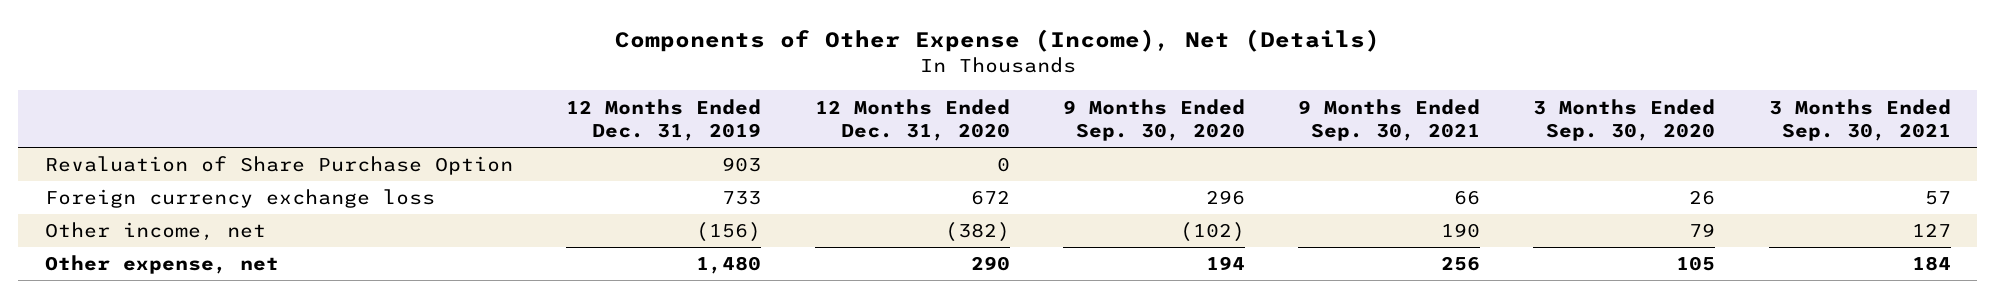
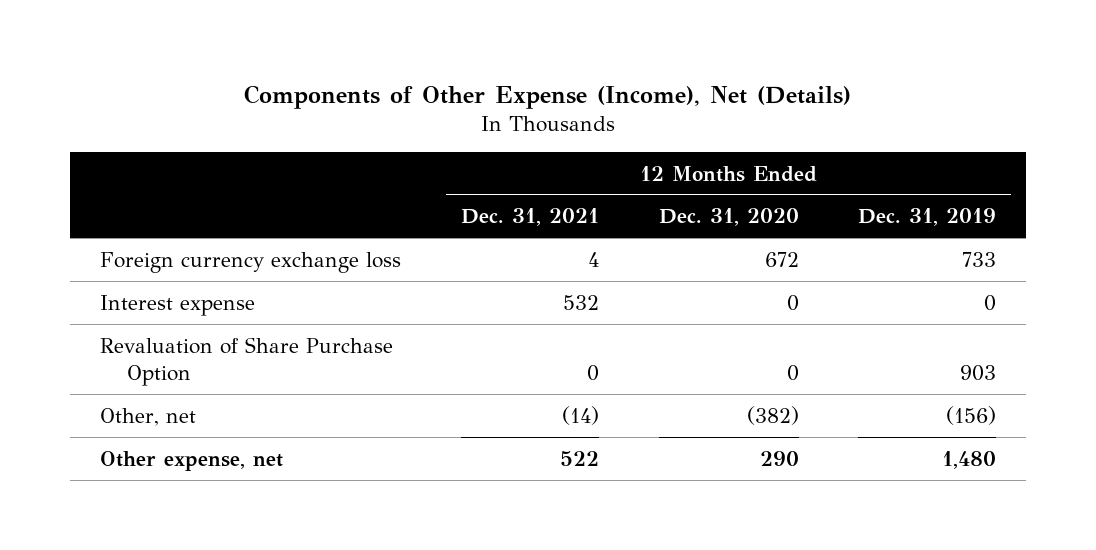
[1062,98,1245,141] 9 Months Ended Sep. 30, 2020 -> none
[1298,98,1481,141] 9 Months Ended Sep. 30, 2021 -> none
[1533,98,1716,141] 3 Months Ended Sep. 30, 2020 -> none
[1768,98,1951,141] 3 Months Ended Sep. 30, 2021 -> none
none -> [460,208,599,227] Dec. 31, 2021
none -> [99,294,255,316] Interest expense
[44,156,513,176] Revaluation of Share Purchase Option -> [99,336,393,386] Revaluation of Share Purchase Option
[44,222,266,242] Other income, net -> [99,407,196,426] Other, net

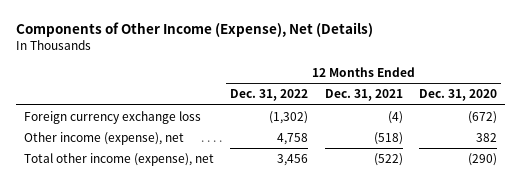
[244,84,852,109] Components of Other Expense (Income), Net (Details) -> [15,22,373,38] Components of Other Income (Expense), Net (Details)
[858,208,997,227] Dec. 31, 2019 -> none
none -> [230,89,309,102] Dec. 31, 2022
[99,294,255,316] Interest expense -> none
[99,336,393,386] Revaluation of Share Purchase Option -> none
[587,251,599,267] 4 -> [387,111,403,125] (4)
[764,251,799,267] 672 -> [468,111,498,125] (672)
[99,407,196,426] Other, net -> [23,132,184,146] Other income (expense), net
[561,405,599,425] (14) -> [373,132,403,146] (518)
[746,405,799,425] (382) -> [476,133,498,143] 382
[99,450,283,471] Other expense, net -> [23,153,214,167] Total other income (expense), net
[559,450,599,466] 522 -> [373,153,403,167] (522)
[759,450,799,466] 290 -> [468,153,498,167] (290)

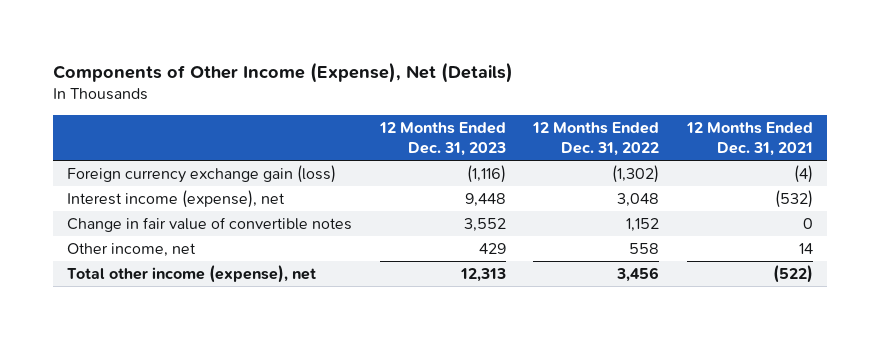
[419,89,498,102] Dec. 31, 2020 -> none
none -> [378,122,506,156] 12 Months Ended Dec. 31, 2023
[23,111,201,125] Foreign currency exchange loss -> [67,164,337,183] Foreign currency exchange gain (loss)
none -> [67,189,286,208] Interest income (expense), net
none -> [67,216,353,232] Change in fair value of convertible notes
[23,132,184,146] Other income (expense), net -> [67,242,197,257] Other income, net
[277,133,309,146] 4,758 -> [629,242,660,254] 558
[373,132,403,146] (518) -> [799,242,814,254] 14

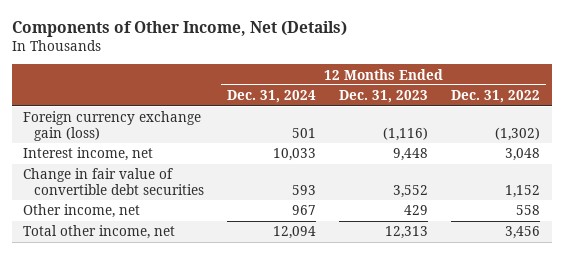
[53,62,514,84] Components of Other Income (Expense), Net (Details) -> [11,20,347,37] Components of Other Income, Net (Details)
[686,122,814,156] 12 Months Ended Dec. 31, 2021 -> none
none -> [227,90,317,104] Dec. 31, 2024
[67,189,286,208] Interest income (expense), net -> [23,147,154,162] Interest income, net
[67,216,353,232] Change in fair value of convertible notes -> [23,168,205,195] Change in fair value of convertible debt securities
[67,264,317,283] Total other income (expense), net -> [23,225,176,240] Total other income, net

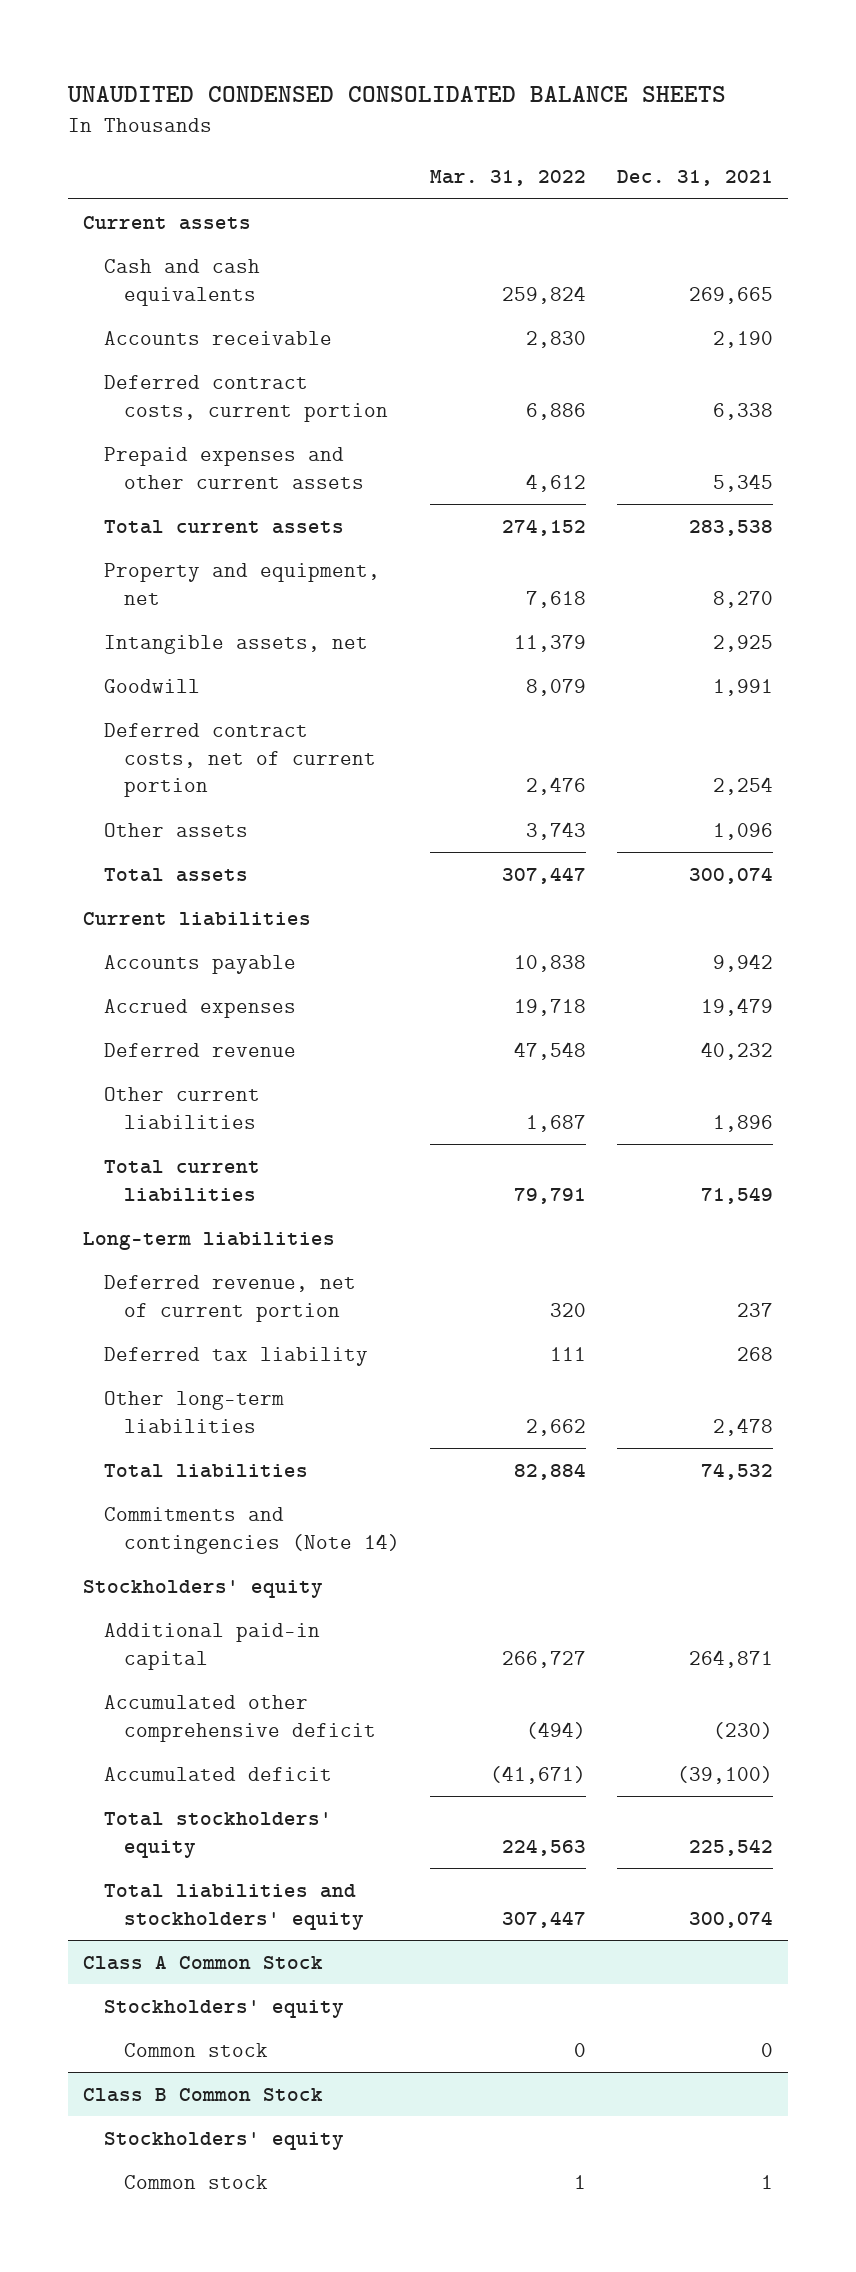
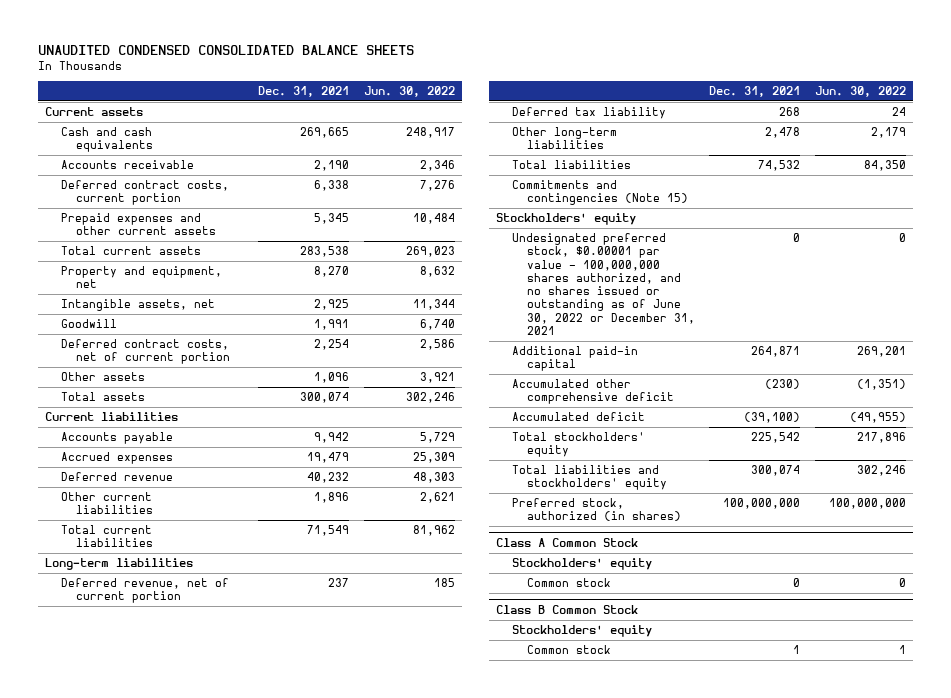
[430,170,587,187] Mar. 31, 2022 -> none
none -> [363,85,455,97] Jun. 30, 2022
[103,1506,400,1554] Commitments and contingencies (Note 14) -> [511,180,689,206] Commitments and contingencies (Note 15)
none -> [511,233,696,335] Undesignated preferred stock, $0.00001 par value - 100,000,000 shares authorized, and no shares issued or outstanding as of June 30, 2022 or December 31, 2021
none -> [511,498,682,522] Preferred stock, authorized (in shares)

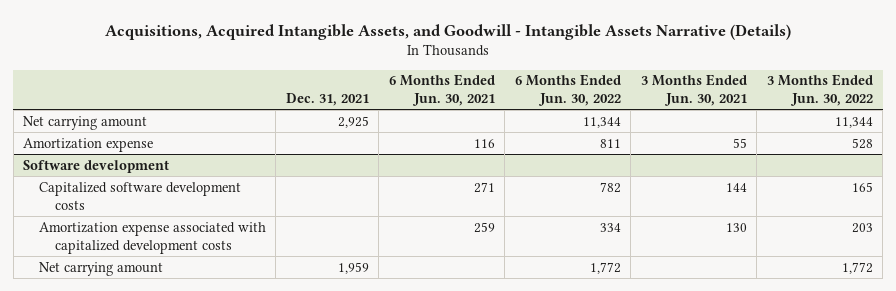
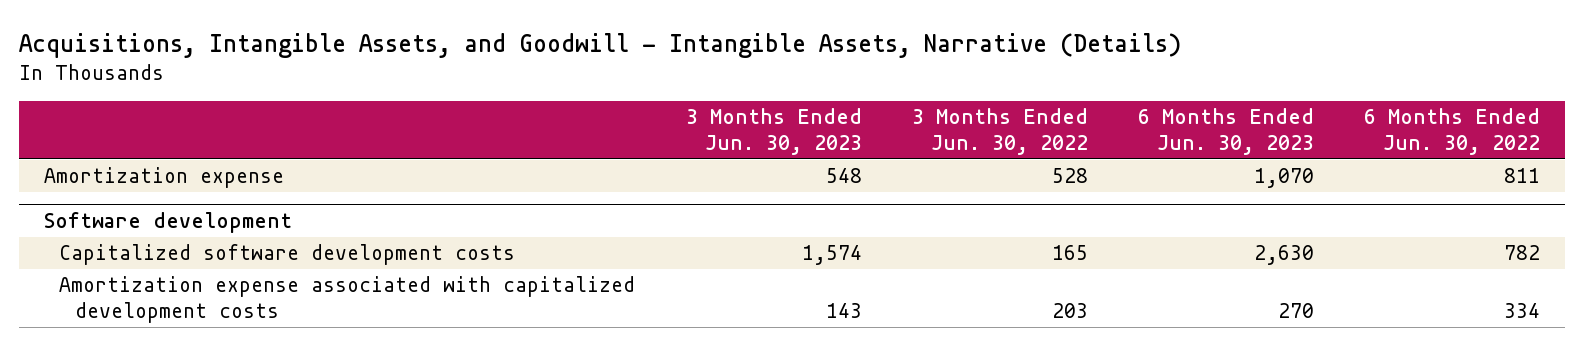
[104,23,791,40] Acquisitions, Acquired Intangible Assets, and Goodwill - Intangible Assets Narrative (Details) -> [19,32,1182,58] Acquisitions, Intangible Assets, and Goodwill - Intangible Assets, Narrative (Details)
[285,93,369,107] Dec. 31, 2021 -> none
[388,74,495,107] 6 Months Ended Jun. 30, 2021 -> none
[640,74,747,107] 3 Months Ended Jun. 30, 2021 -> none
none -> [685,107,862,155] 3 Months Ended Jun. 30, 2023
none -> [1137,107,1314,155] 6 Months Ended Jun. 30, 2023
[23,115,148,130] Net carrying amount -> none
[38,261,163,276] Net carrying amount -> none

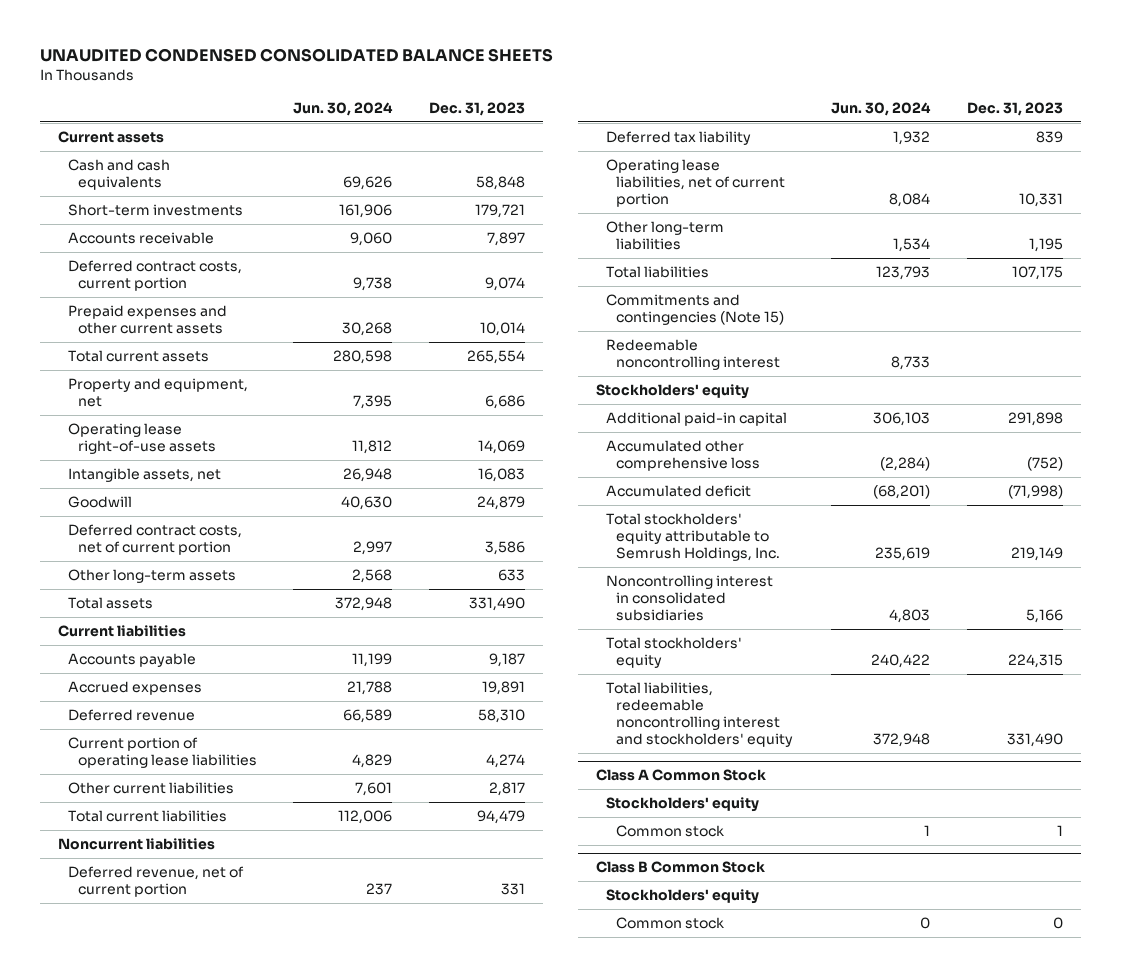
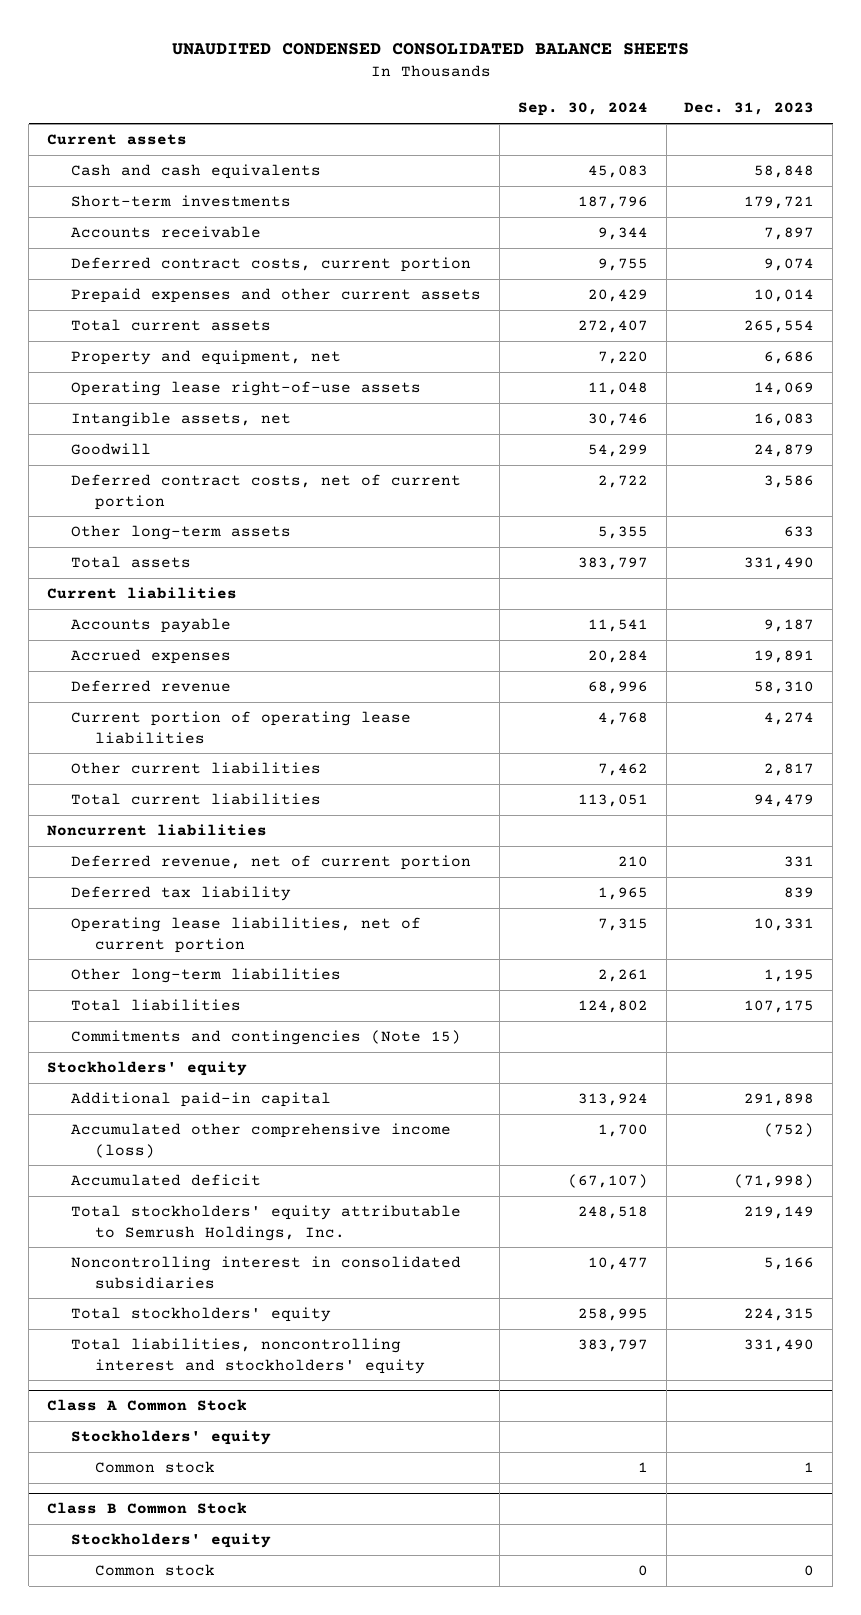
[293,102,394,117] Jun. 30, 2024 -> none
none -> [517,102,648,117] Sep. 30, 2024
[605,338,780,371] Redeemable noncontrolling interest -> none
[605,439,760,472] Accumulated other comprehensive loss -> [70,1123,451,1158] Accumulated other comprehensive income (loss)
[605,681,793,748] Total liabilities, redeemable noncontrolling interest and stockholders' equity -> [70,1338,425,1374] Total liabilities, noncontrolling interest and stockholders' equity

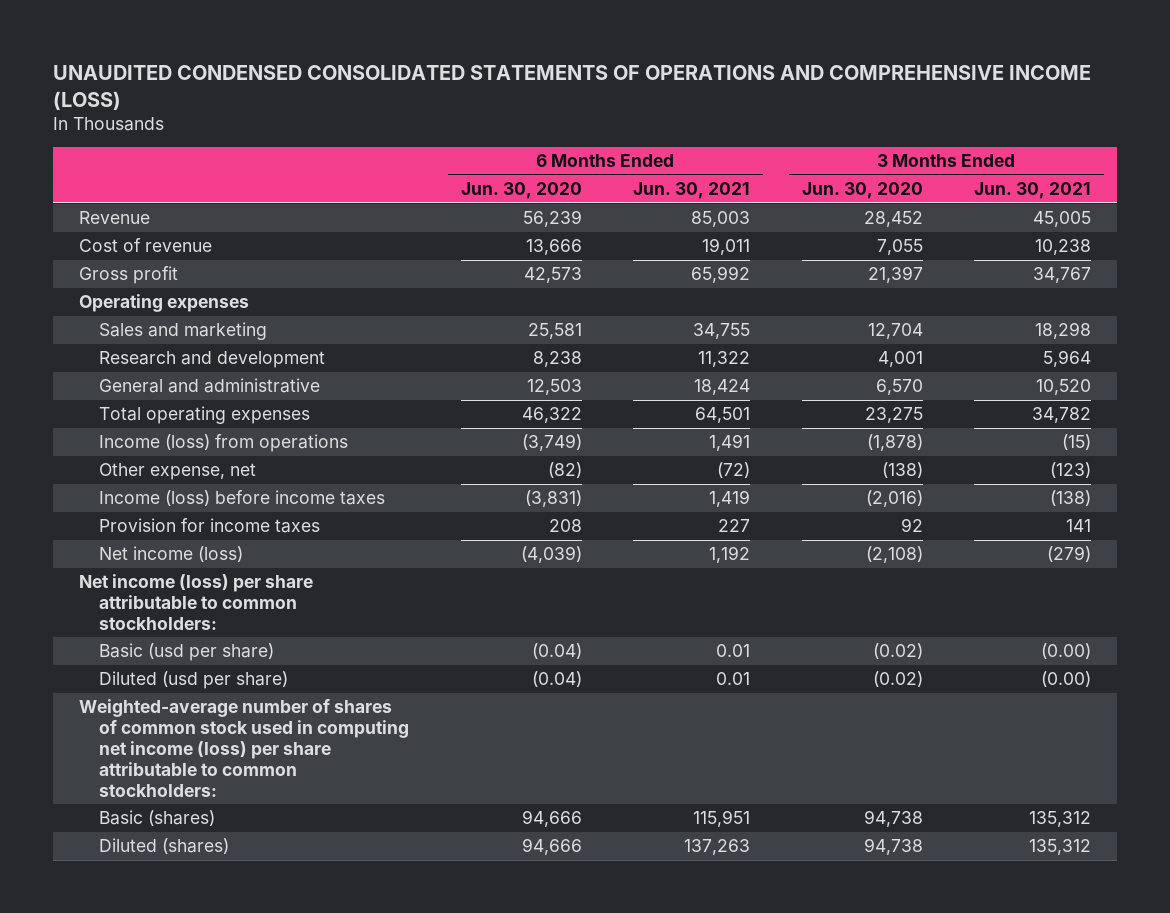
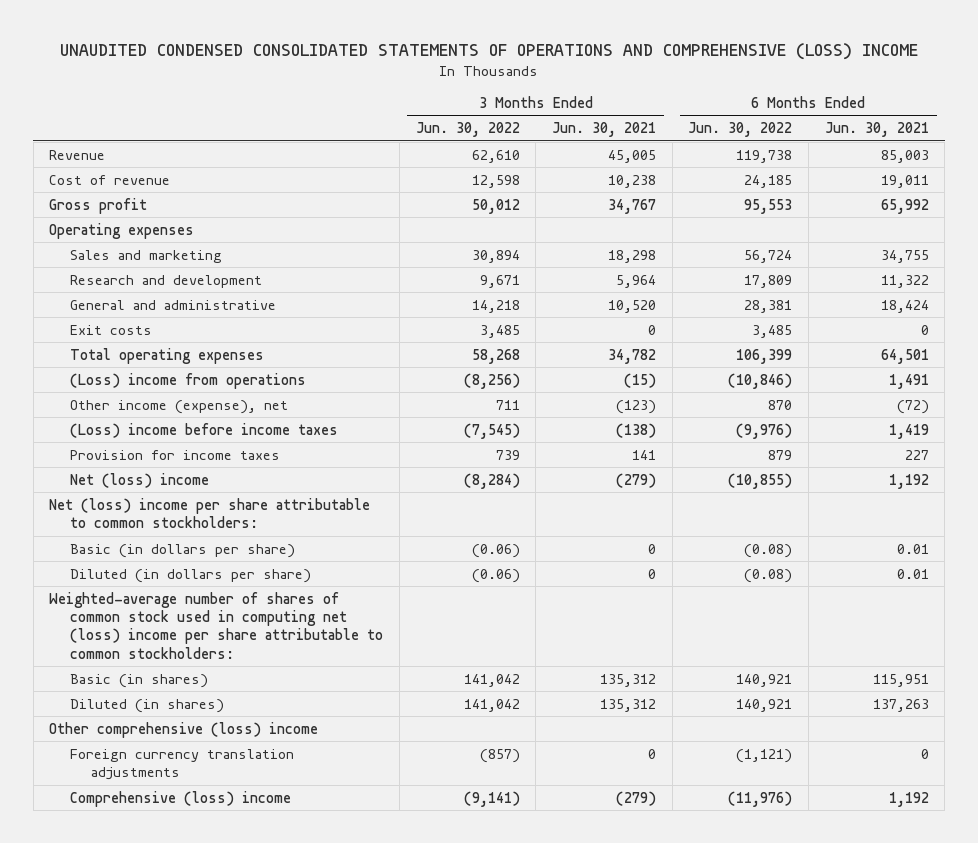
[53,64,1092,110] UNAUDITED CONDENSED CONSOLIDATED STATEMENTS OF OPERATIONS AND COMPREHENSIVE INCOME (LOSS) -> [59,42,918,60] UNAUDITED CONDENSED CONSOLIDATED STATEMENTS OF OPERATIONS AND COMPREHENSIVE (LOSS) INCOME
[460,182,582,200] Jun. 30, 2020 -> none
[801,182,923,200] Jun. 30, 2020 -> none
none -> [415,122,520,138] Jun. 30, 2022
none -> [688,122,793,138] Jun. 30, 2022
none -> [70,324,153,335] Exit costs
[99,434,349,453] Income (loss) from operations -> [70,372,307,389] (Loss) income from operations
[99,463,257,481] Other expense, net -> [70,399,289,414] Other income (expense), net
[99,490,386,507] Income (loss) before income taxes -> [70,422,339,438] (Loss) income before income taxes
[99,546,244,563] Net income (loss) -> [70,472,210,488] Net (loss) income
[78,574,313,630] Net income (loss) per share attributable to common stockholders: -> [49,497,371,529] Net (loss) income per share attributable to common stockholders:
[99,643,275,662] Basic (usd per share) -> [70,543,296,558] Basic (in dollars per share)
[1041,643,1092,660] (0.00) -> [647,543,656,554] 0
[99,671,289,690] Diluted (usd per share) -> [70,568,312,583] Diluted (in dollars per share)
[1041,671,1092,688] (0.00) -> [647,568,656,579] 0
[78,699,410,797] Weighted-average number of shares of common stock used in computing net income (loss) per share attributable to common stockholders: -> [49,591,384,659] Weighted-average number of shares of common stock used in computing net (loss) income per share attributable to common stockholders:
[99,810,216,827] Basic (shares) -> [70,673,209,688] Basic (in shares)
[99,838,230,855] Diluted (shares) -> [70,698,225,713] Diluted (in shares)
none -> [49,721,319,738] Other comprehensive (loss) income
none -> [70,748,295,781] Foreign currency translation adjustments
none -> [70,790,292,807] Comprehensive (loss) income

